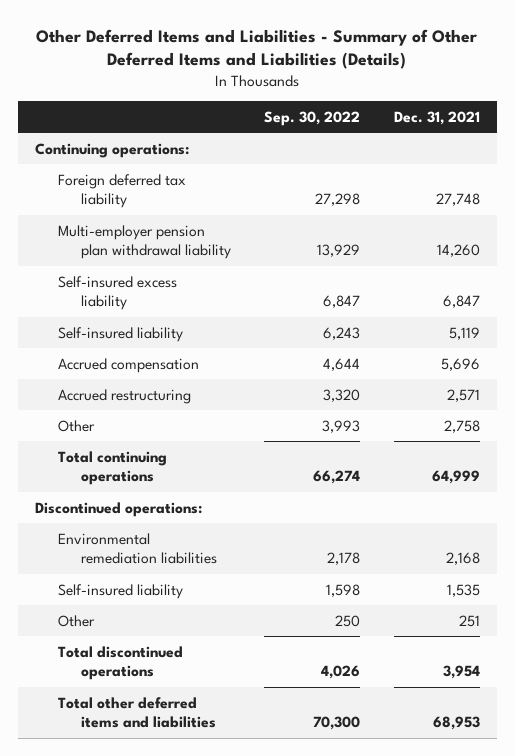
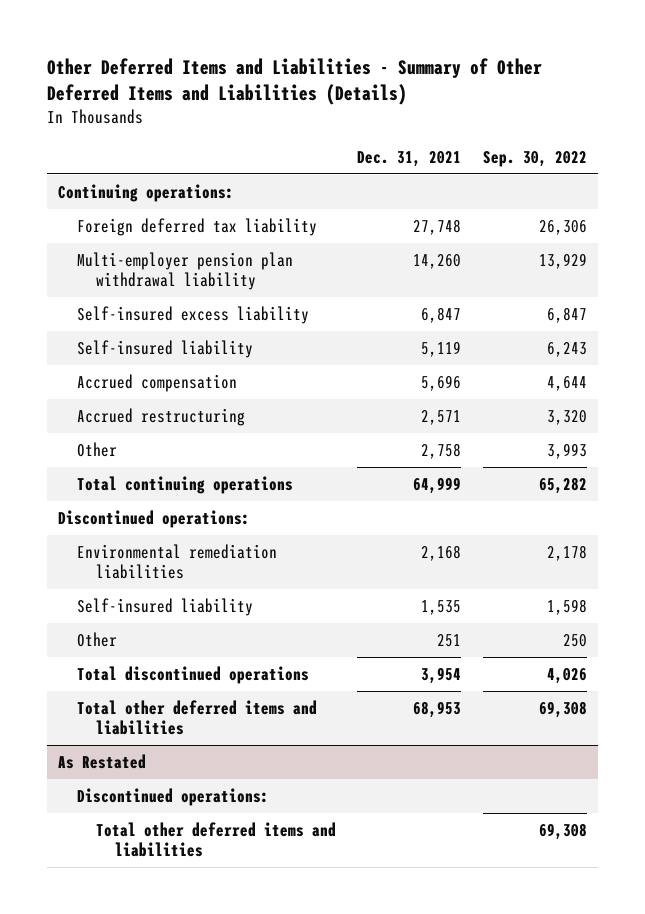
[315,193,361,207] 27,298 -> [538,219,587,235] 26,306
[313,470,361,485] 66,274 -> [538,476,587,494] 65,282
[313,716,361,731] 70,300 -> [538,700,587,718] 69,308
none -> [58,753,147,769] As Restated
none -> [77,787,270,806] Discontinued operations:
none -> [96,821,337,857] Total other deferred items and liabilities

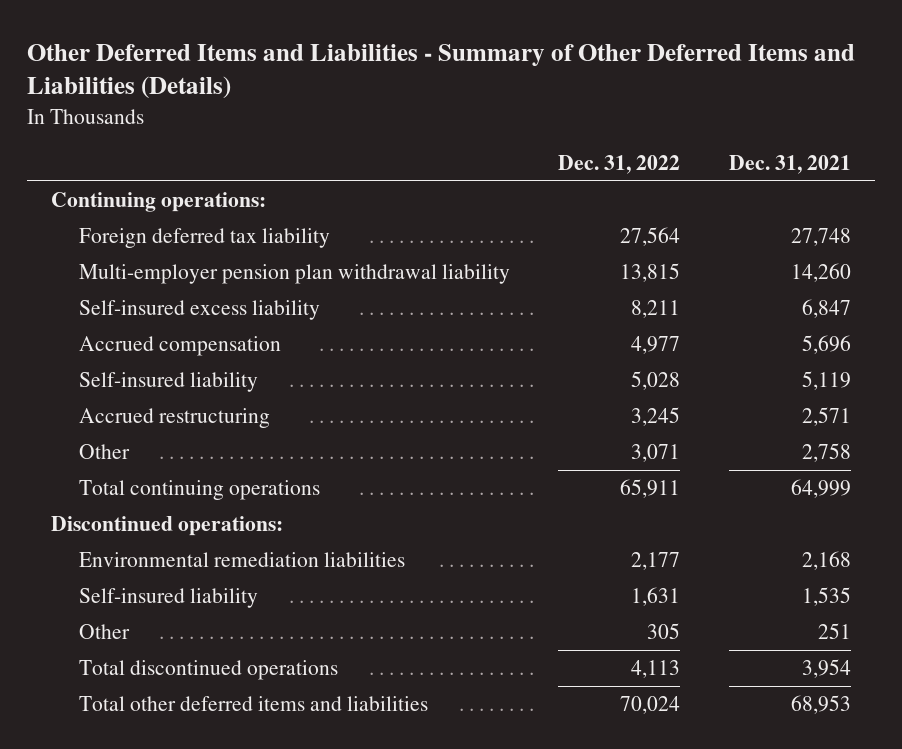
[482,150,587,167] Sep. 30, 2022 -> none
none -> [558,155,681,175] Dec. 31, 2022
[77,339,254,358] Self-insured liability -> [78,371,258,392] Self-insured liability
[58,753,147,769] As Restated -> none
[77,787,270,806] Discontinued operations: -> none
[96,821,337,857] Total other deferred items and liabilities -> none

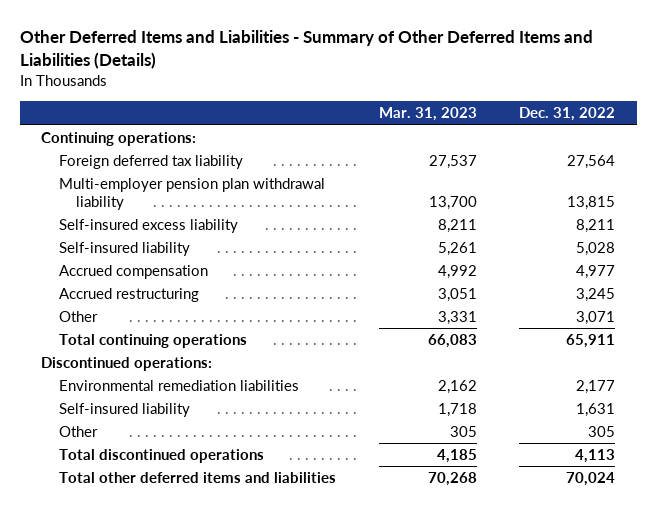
[728,155,851,175] Dec. 31, 2021 -> none
none -> [378,107,477,122] Mar. 31, 2023
[78,335,281,356] Accrued compensation -> [58,264,208,279] Accrued compensation

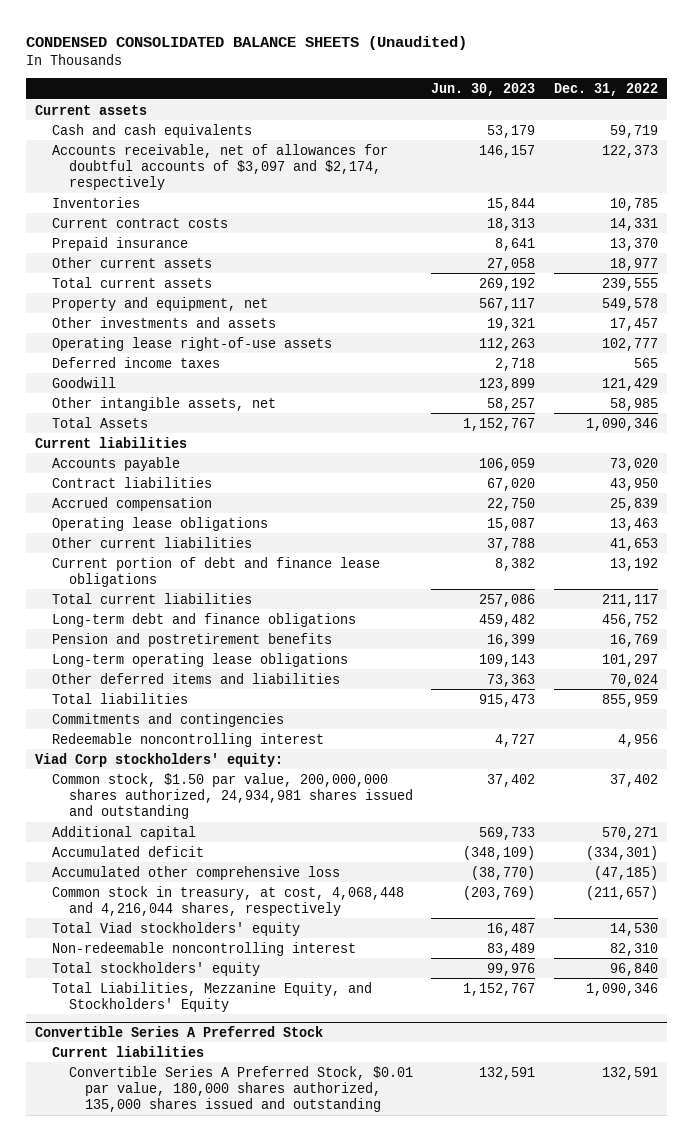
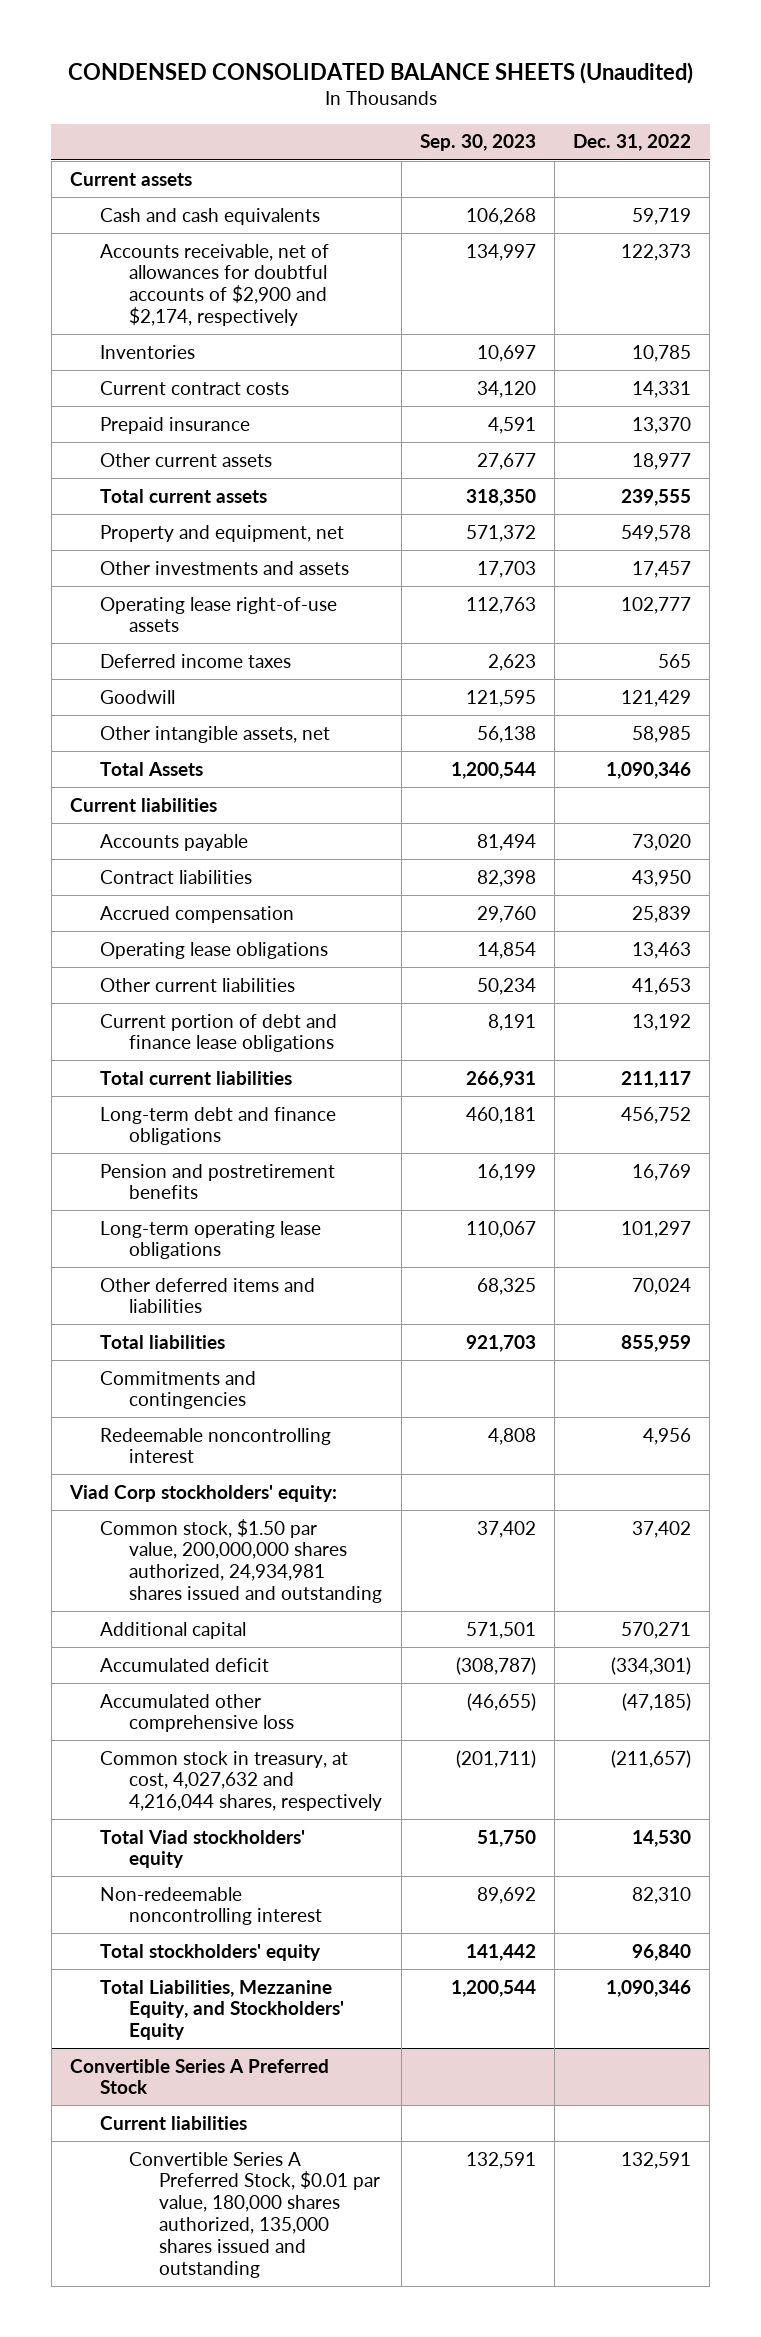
[431,82,536,96] Jun. 30, 2023 -> none
none -> [419,134,536,152] Sep. 30, 2023
[51,143,388,190] Accounts receivable, net of allowances for doubtful accounts of $3,097 and $2,174, respectively -> [99,243,329,327] Accounts receivable, net of allowances for doubtful accounts of $2,900 and $2,174, respectively
[51,885,404,916] Common stock in treasury, at cost, 4,068,448 and 4,216,044 shares, respectively -> [99,1750,383,1812] Common stock in treasury, at cost, 4,027,632 and 4,216,044 shares, respectively

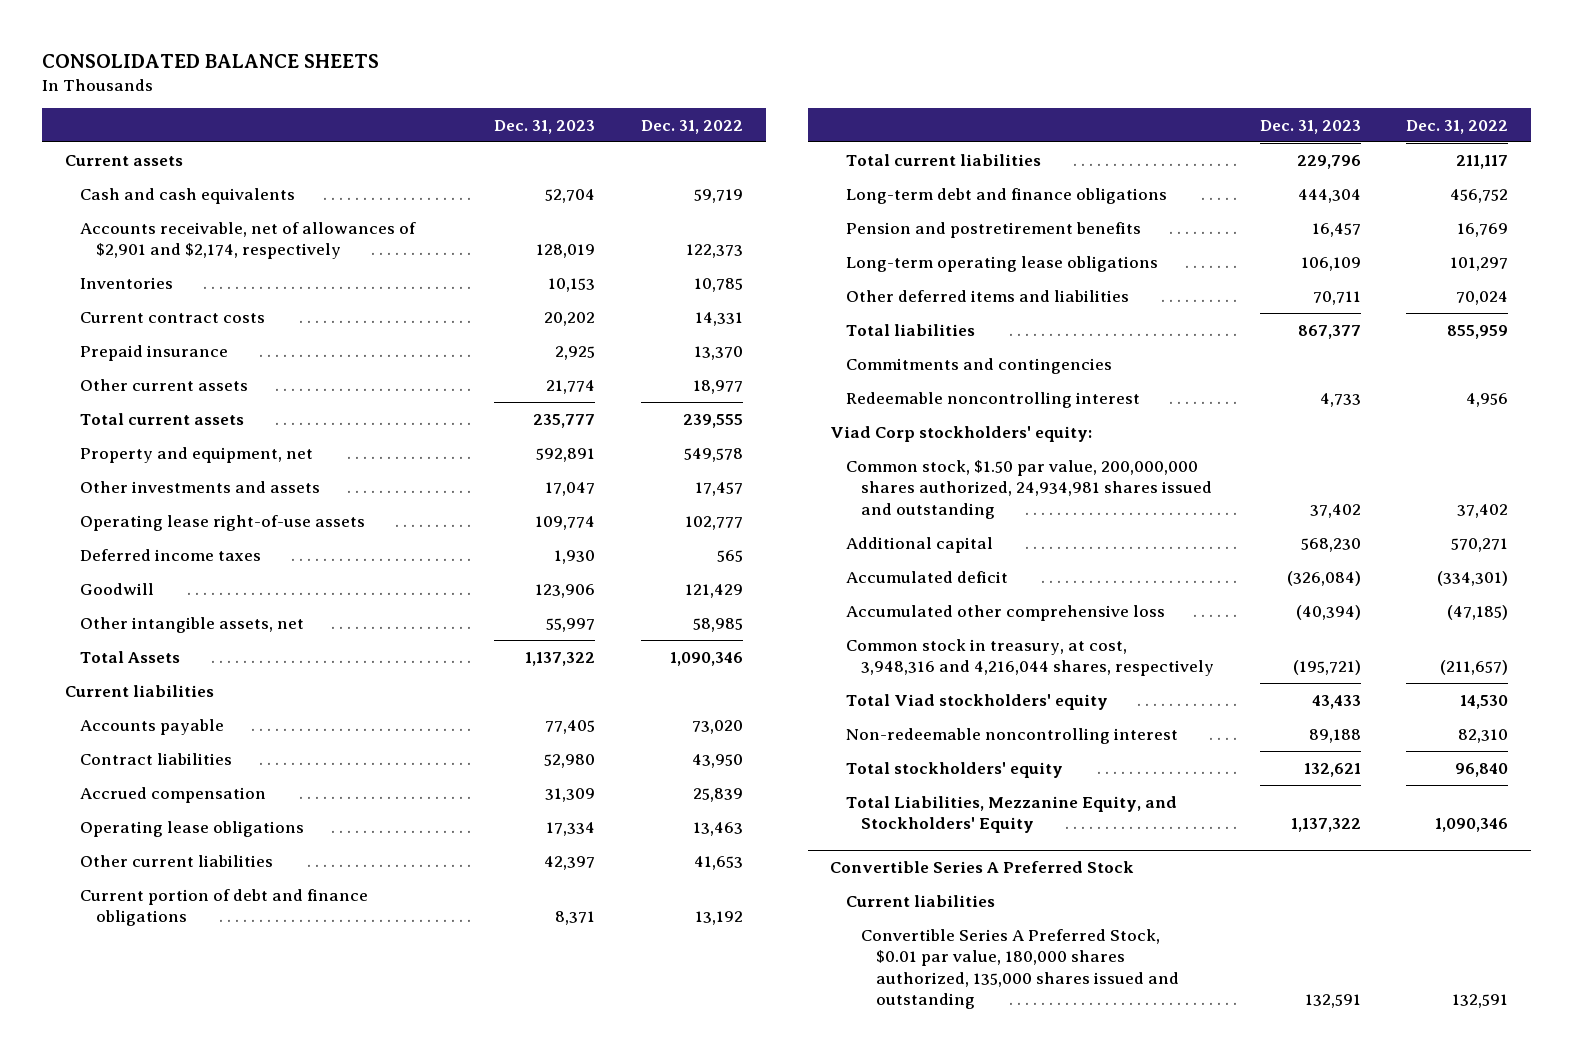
[67,62,693,85] CONDENSED CONSOLIDATED BALANCE SHEETS (Unaudited) -> [42,54,380,69] CONSOLIDATED BALANCE SHEETS
[419,134,536,152] Sep. 30, 2023 -> none
none -> [494,119,596,134] Dec. 31, 2023
[99,243,329,327] Accounts receivable, net of allowances for doubtful accounts of $2,900 and $2,174, respectively -> [80,221,417,260] Accounts receivable, net of allowances of $2,901 and $2,174, respectively
[99,1013,337,1053] Current portion of debt and finance lease obligations -> [80,888,369,927] Current portion of debt and finance obligations
[99,1750,383,1812] Common stock in treasury, at cost, 4,027,632 and 4,216,044 shares, respectively -> [845,638,1215,677] Common stock in treasury, at cost, 3,948,316 and 4,216,044 shares, respectively

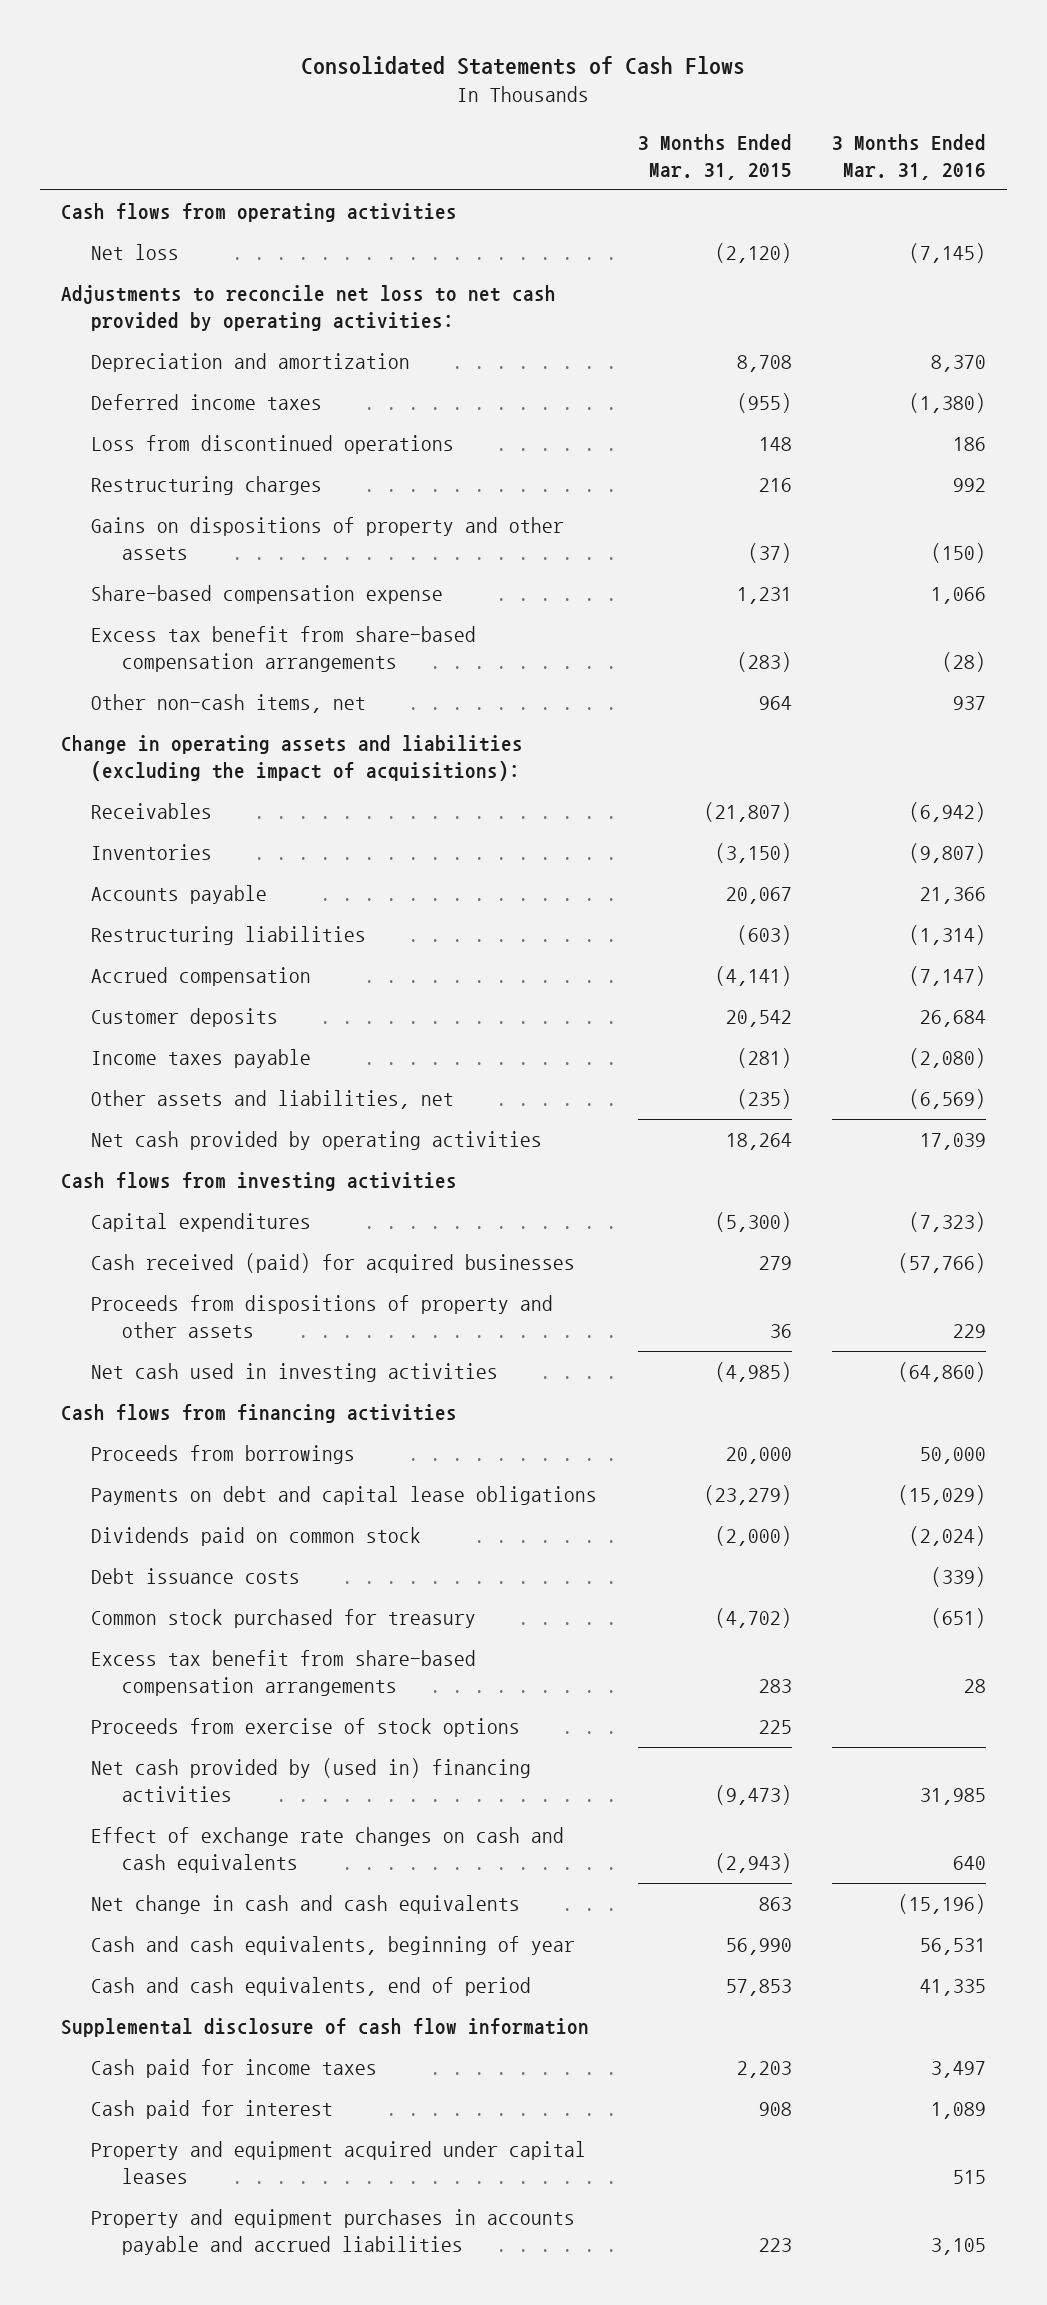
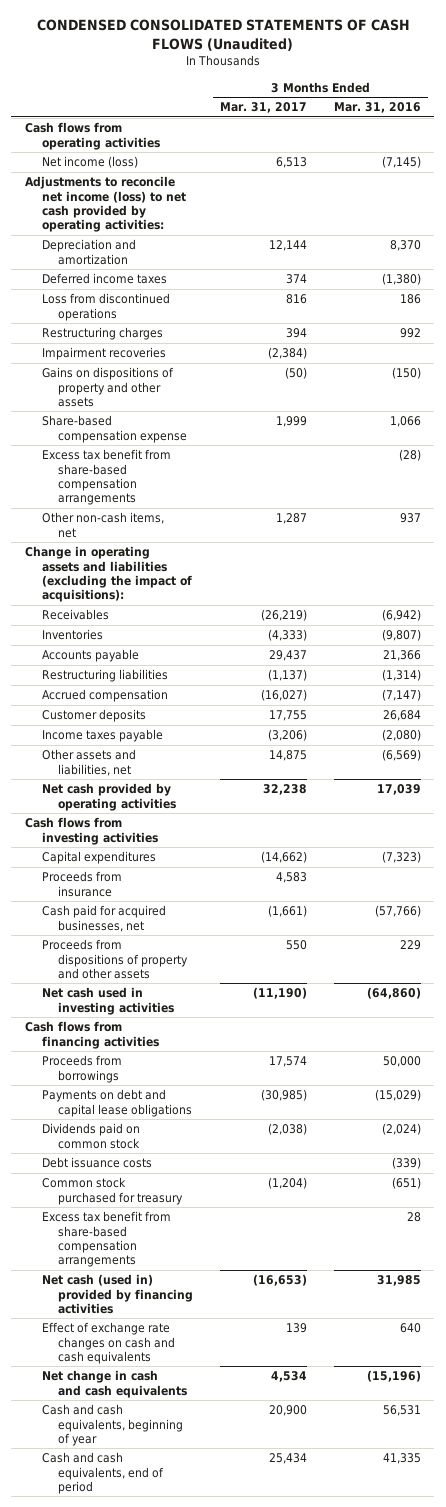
[301,55,746,75] Consolidated Statements of Cash Flows -> [36,19,410,52] CONDENSED CONSOLIDATED STATEMENTS OF CASH FLOWS (Unaudited)
[637,133,792,180] 3 Months Ended Mar. 31, 2015 -> none
none -> [220,102,308,114] Mar. 31, 2017
[91,244,180,261] Net loss -> [41,156,138,169] Net income (loss)
[60,285,556,332] Adjustments to reconcile net loss to net cash provided by operating activities: -> [24,176,186,233] Adjustments to reconcile net income (loss) to net cash provided by operating activities:
none -> [41,347,166,361] Impairment recoveries
none -> [41,871,122,897] Proceeds from insurance
[91,1253,576,1274] Cash received (paid) for acquired businesses -> [41,905,166,932] Cash paid for acquired businesses, net
[91,1718,521,1738] Proceeds from exercise of stock options -> none
[91,1758,532,1803] Net cash provided by (used in) financing activities -> [41,1274,194,1315] Net cash (used in) provided by financing activities
[60,2018,589,2038] Supplemental disclosure of cash flow information -> none
[91,2059,378,2079] Cash paid for income taxes -> none
[91,2100,334,2120] Cash paid for interest -> none
[91,2141,587,2185] Property and equipment acquired under capital leases -> none
[91,2209,576,2256] Property and equipment purchases in accounts payable and accrued liabilities -> none

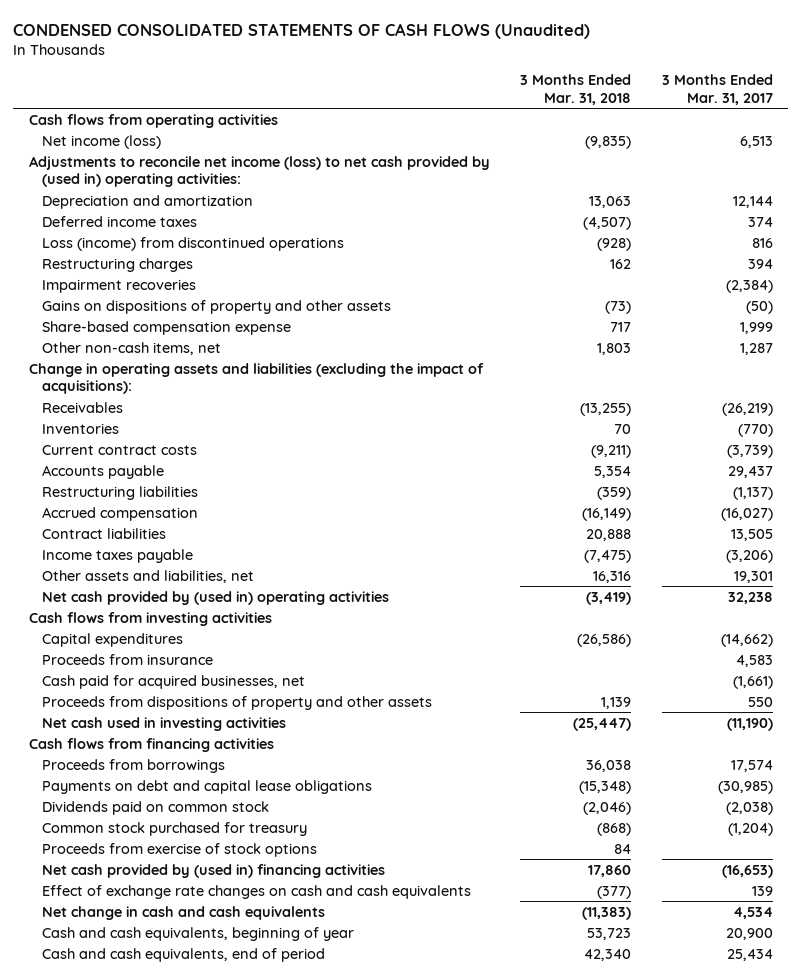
[333,102,421,114] Mar. 31, 2016 -> none
none -> [520,74,632,105] 3 Months Ended Mar. 31, 2018
[24,176,186,233] Adjustments to reconcile net income (loss) to net cash provided by operating activities: -> [28,155,490,188] Adjustments to reconcile net income (loss) to net cash provided by (used in) operating activities:
[41,293,170,321] Loss from discontinued operations -> [41,236,344,251] Loss (income) from discontinued operations
[41,449,171,506] Excess tax benefit from share-based compensation arrangements -> none
[268,629,308,642] (4,333) -> [737,423,773,437] (770)
none -> [41,444,197,455] Current contract costs
[41,709,146,723] Customer deposits -> none
none -> [41,527,166,539] Contract liabilities
[269,750,308,762] 14,875 -> [733,570,773,583] 19,301
[41,783,177,811] Net cash provided by operating activities -> [41,590,389,605] Net cash provided by (used in) operating activities
[41,1157,152,1169] Debt issuance costs -> none
[41,1211,171,1268] Excess tax benefit from share-based compensation arrangements -> none
none -> [41,842,317,857] Proceeds from exercise of stock options
[41,1274,194,1315] Net cash (used in) provided by financing activities -> [41,863,385,878] Net cash provided by (used in) financing activities

